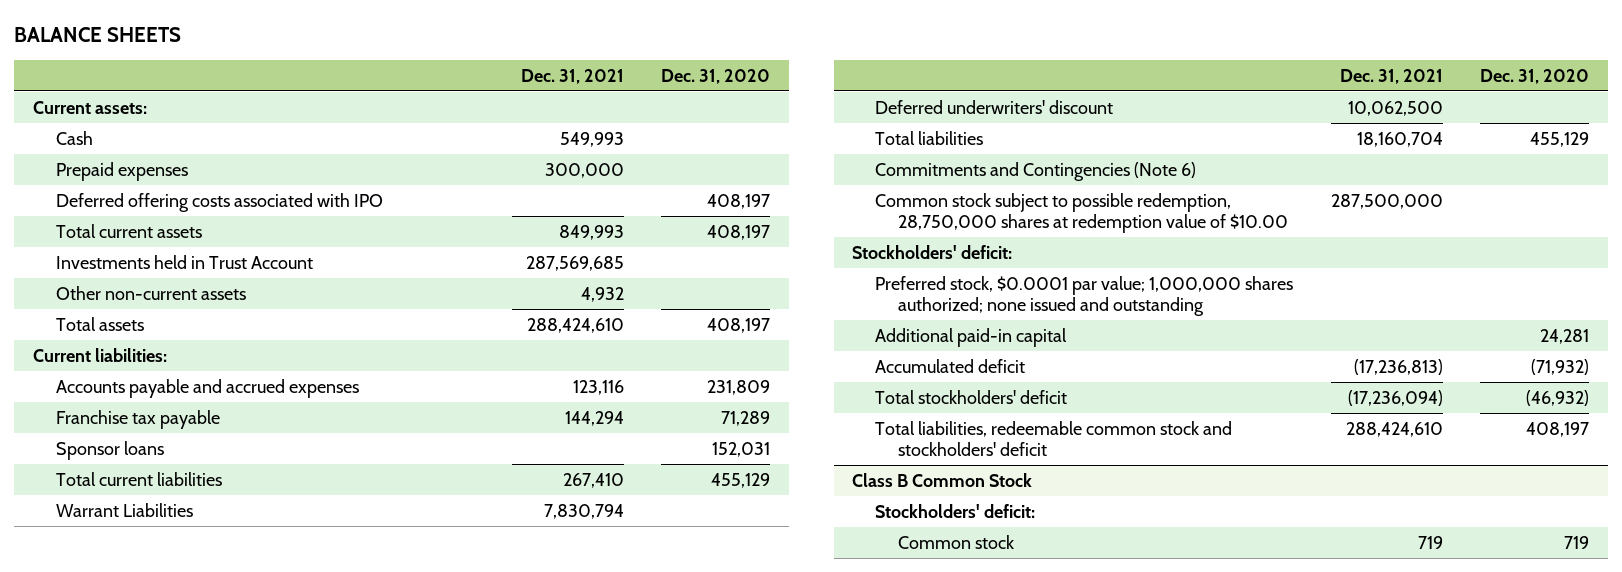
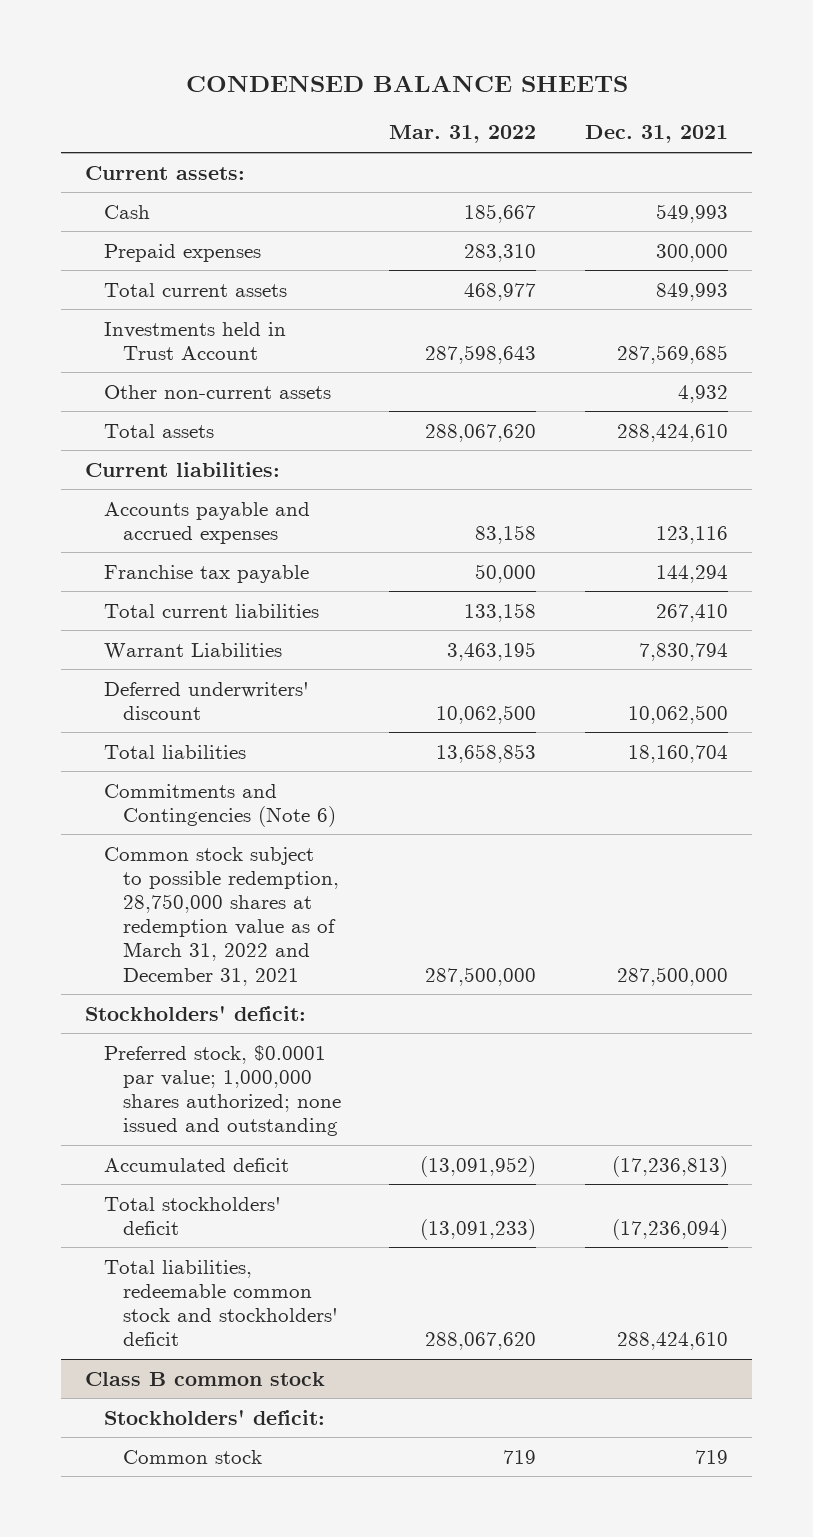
[14,27,182,43] BALANCE SHEETS -> [185,75,628,93] CONDENSED BALANCE SHEETS
[661,68,771,84] Dec. 31, 2020 -> none
none -> [389,125,537,144] Mar. 31, 2022
[55,192,383,212] Deferred offering costs associated with IPO -> none
[55,440,164,460] Sponsor loans -> none
[875,192,1288,233] Common stock subject to possible redemption, 28,750,000 shares at redemption value of $10.00 -> [103,846,339,986] Common stock subject to possible redemption, 28,750,000 shares at redemption value as of March 31, 2022 and December 31, 2021
[875,327,1068,347] Additional paid-in capital -> none
[852,472,1033,487] Class B Common Stock -> [85,1371,326,1386] Class B common stock

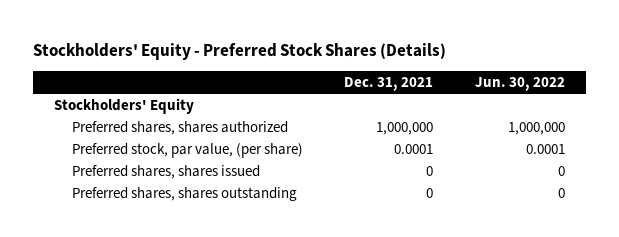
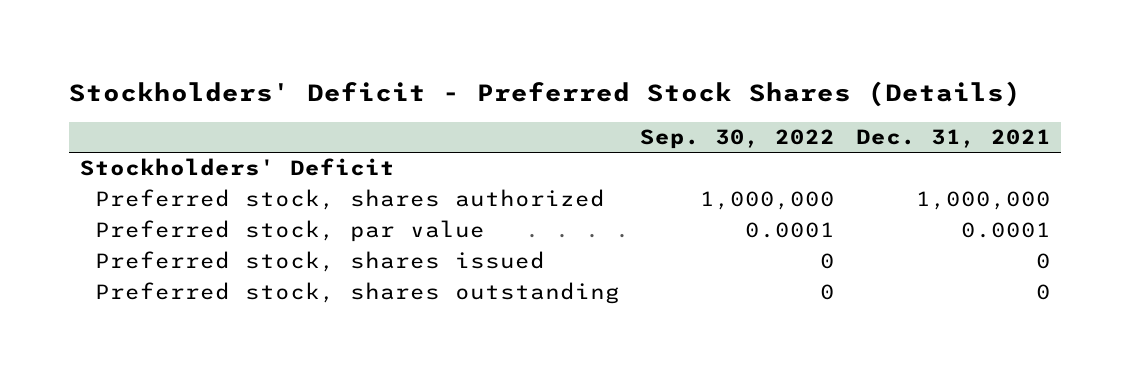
[33,43,447,61] Stockholders' Equity - Preferred Stock Shares (Details) -> [69,81,1022,108] Stockholders' Deficit - Preferred Stock Shares (Details)
[474,76,565,91] Jun. 30, 2022 -> none
none -> [640,128,836,149] Sep. 30, 2022
[53,98,194,115] Stockholders' Equity -> [79,158,395,177] Stockholders' Deficit
[71,121,288,136] Preferred shares, shares authorized -> [94,189,605,211] Preferred stock, shares authorized
[71,143,303,159] Preferred stock, par value, (per share) -> [94,220,485,243] Preferred stock, par value
[71,165,260,180] Preferred shares, shares issued -> [94,251,545,273] Preferred stock, shares issued
[71,187,297,202] Preferred shares, shares outstanding -> [94,282,620,305] Preferred stock, shares outstanding

